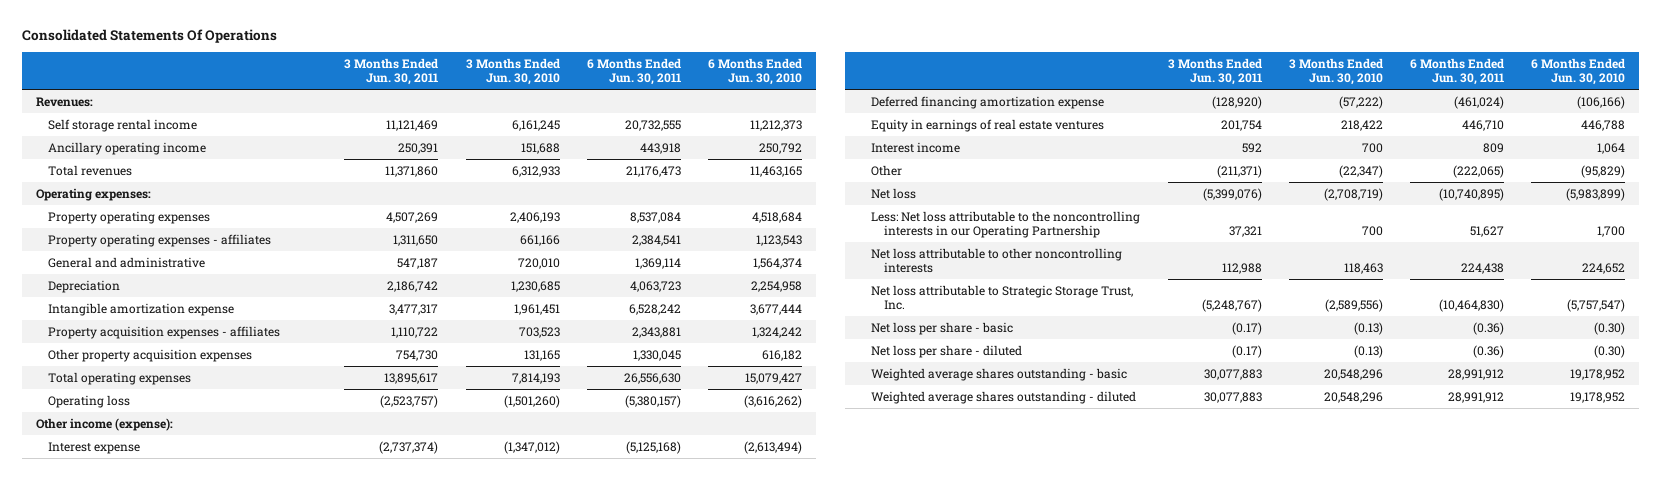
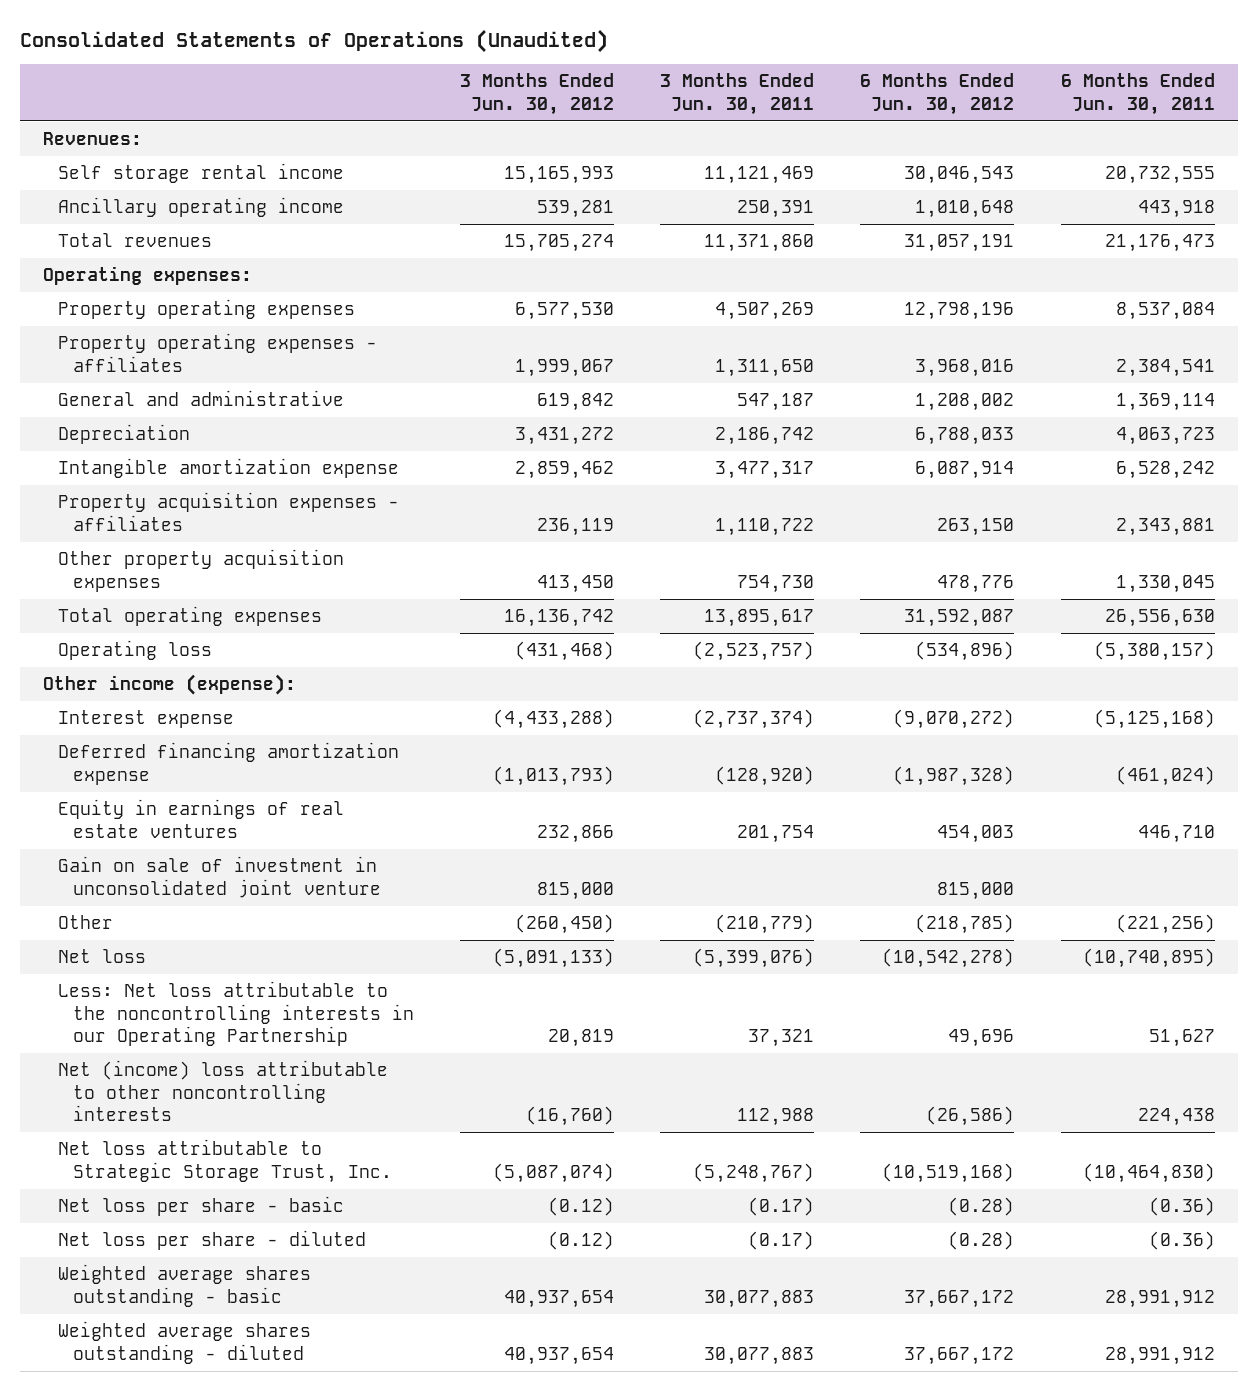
[22,29,278,44] Consolidated Statements Of Operations -> [19,28,608,53] Consolidated Statements of Operations (Unaudited)
[465,57,560,86] 3 Months Ended Jun. 30, 2010 -> none
[708,57,803,86] 6 Months Ended Jun. 30, 2010 -> none
none -> [460,73,615,115] 3 Months Ended Jun. 30, 2012
none -> [860,73,1015,115] 6 Months Ended Jun. 30, 2012
[871,141,961,153] Interest income -> none
none -> [57,856,382,898] Gain on sale of investment in unconsolidated joint venture
[1216,164,1262,178] (211,371) -> [715,914,815,935] (210,779)
[1453,164,1505,178] (222,065) -> [1115,914,1215,935] (221,256)
[871,247,1123,274] Net loss attributable to other noncontrolling interests -> [57,1060,388,1122] Net (income) loss attributable to other noncontrolling interests

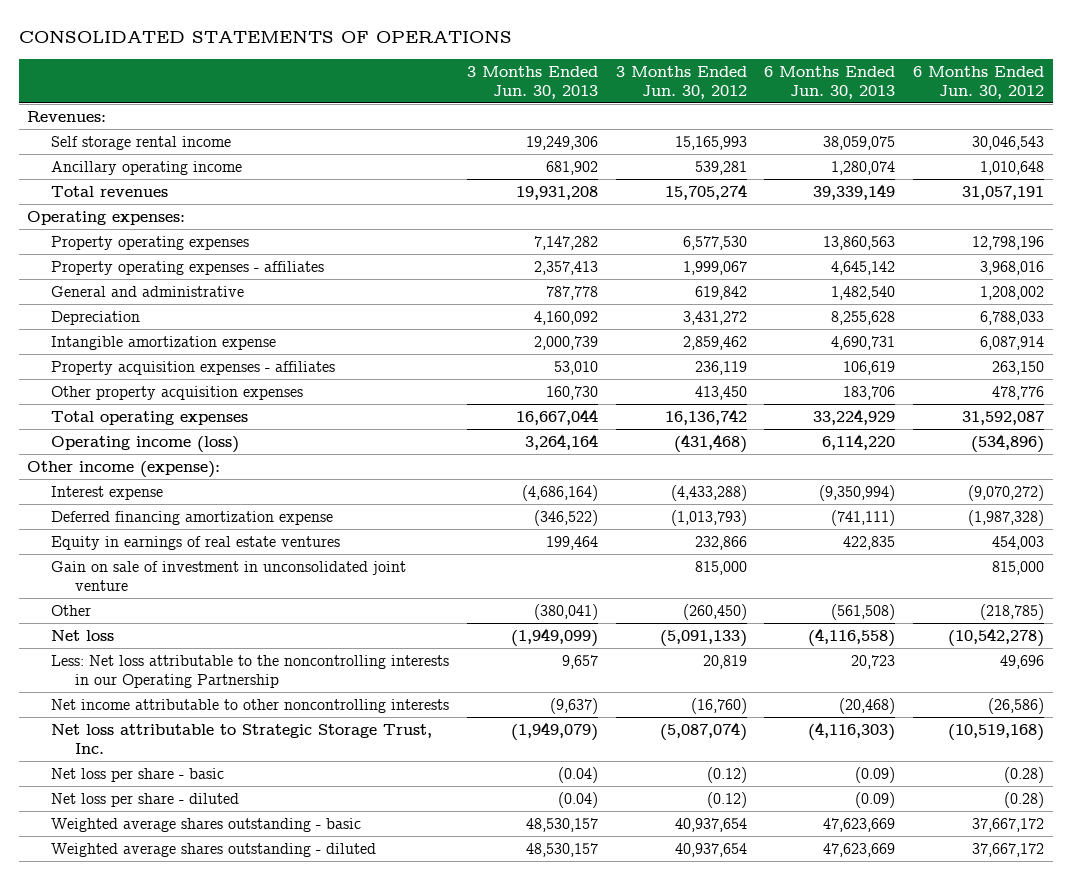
[19,28,608,53] Consolidated Statements of Operations (Unaudited) -> [18,30,512,44] CONSOLIDATED STATEMENTS OF OPERATIONS
[660,73,815,115] 3 Months Ended Jun. 30, 2011 -> none
[1060,73,1215,115] 6 Months Ended Jun. 30, 2011 -> none
none -> [466,65,598,99] 3 Months Ended Jun. 30, 2013
none -> [764,65,896,99] 6 Months Ended Jun. 30, 2013
[57,640,212,661] Operating loss -> [51,436,240,454] Operating income (loss)
[57,1060,388,1122] Net (income) loss attributable to other noncontrolling interests -> [51,699,450,714] Net income attributable to other noncontrolling interests

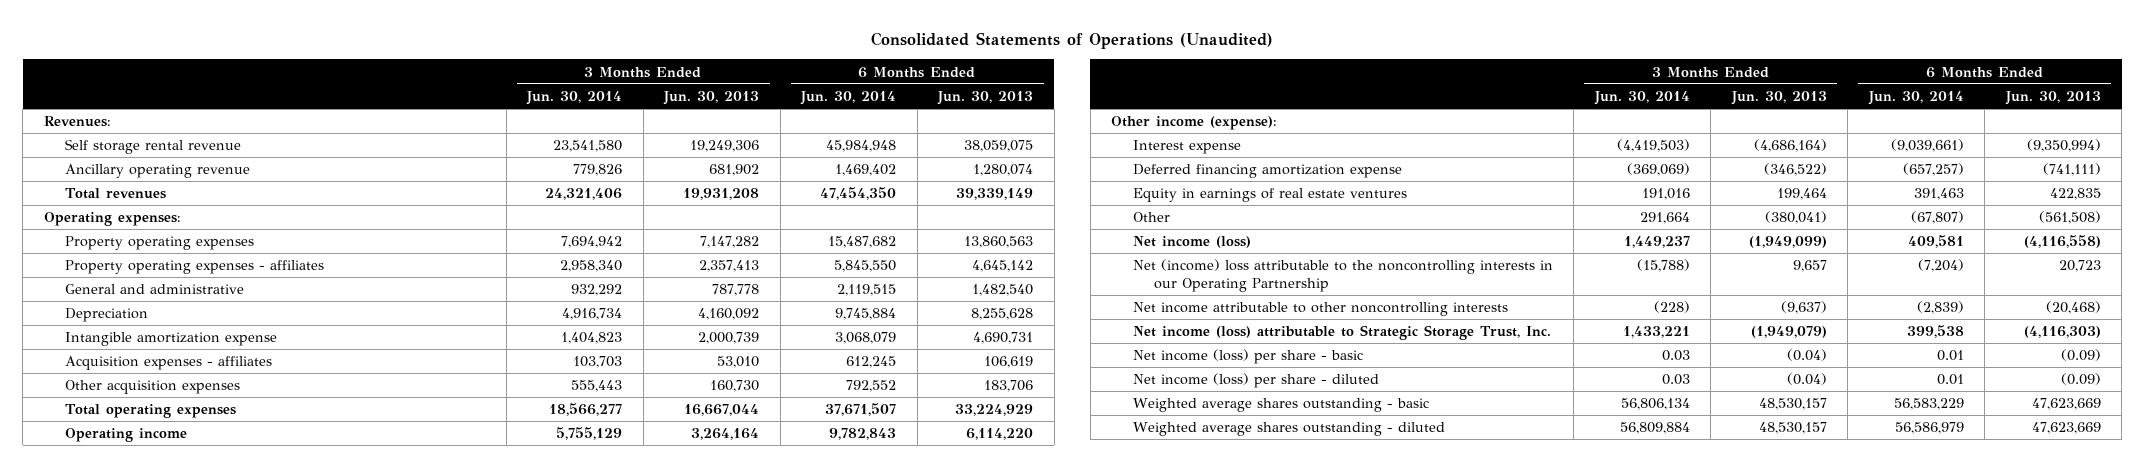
[18,30,512,44] CONSOLIDATED STATEMENTS OF OPERATIONS -> [871,32,1274,50] Consolidated Statements of Operations (Unaudited)
[615,65,747,99] 3 Months Ended Jun. 30, 2012 -> none
[912,65,1044,99] 6 Months Ended Jun. 30, 2012 -> none
none -> [526,91,623,106] Jun. 30, 2014
none -> [800,91,897,106] Jun. 30, 2014
[51,136,232,151] Self storage rental income -> [65,139,242,155] Self storage rental revenue
[51,161,243,176] Ancillary operating income -> [65,164,251,179] Ancillary operating revenue
[51,361,336,376] Property acquisition expenses - affiliates -> [65,356,273,371] Acquisition expenses - affiliates
[51,386,304,401] Other property acquisition expenses -> [65,380,241,395] Other acquisition expenses
[51,436,240,454] Operating income (loss) -> [65,428,188,443] Operating income
[51,561,407,591] Gain on sale of investment in unconsolidated joint venture -> none
[51,630,115,642] Net loss -> [1132,236,1251,249] Net income (loss)
[51,655,450,688] Less: Net loss attributable to the noncontrolling interests in our Operating Partnership -> [1132,259,1553,292] Net (income) loss attributable to the noncontrolling interests in our Operating Partnership
[51,724,433,754] Net loss attributable to Strategic Storage Trust, Inc. -> [1132,325,1551,341] Net income (loss) attributable to Strategic Storage Trust, Inc.
[51,768,225,783] Net loss per share - basic -> [1132,349,1363,365] Net income (loss) per share - basic
[51,793,240,808] Net loss per share - diluted -> [1132,373,1379,389] Net income (loss) per share - diluted

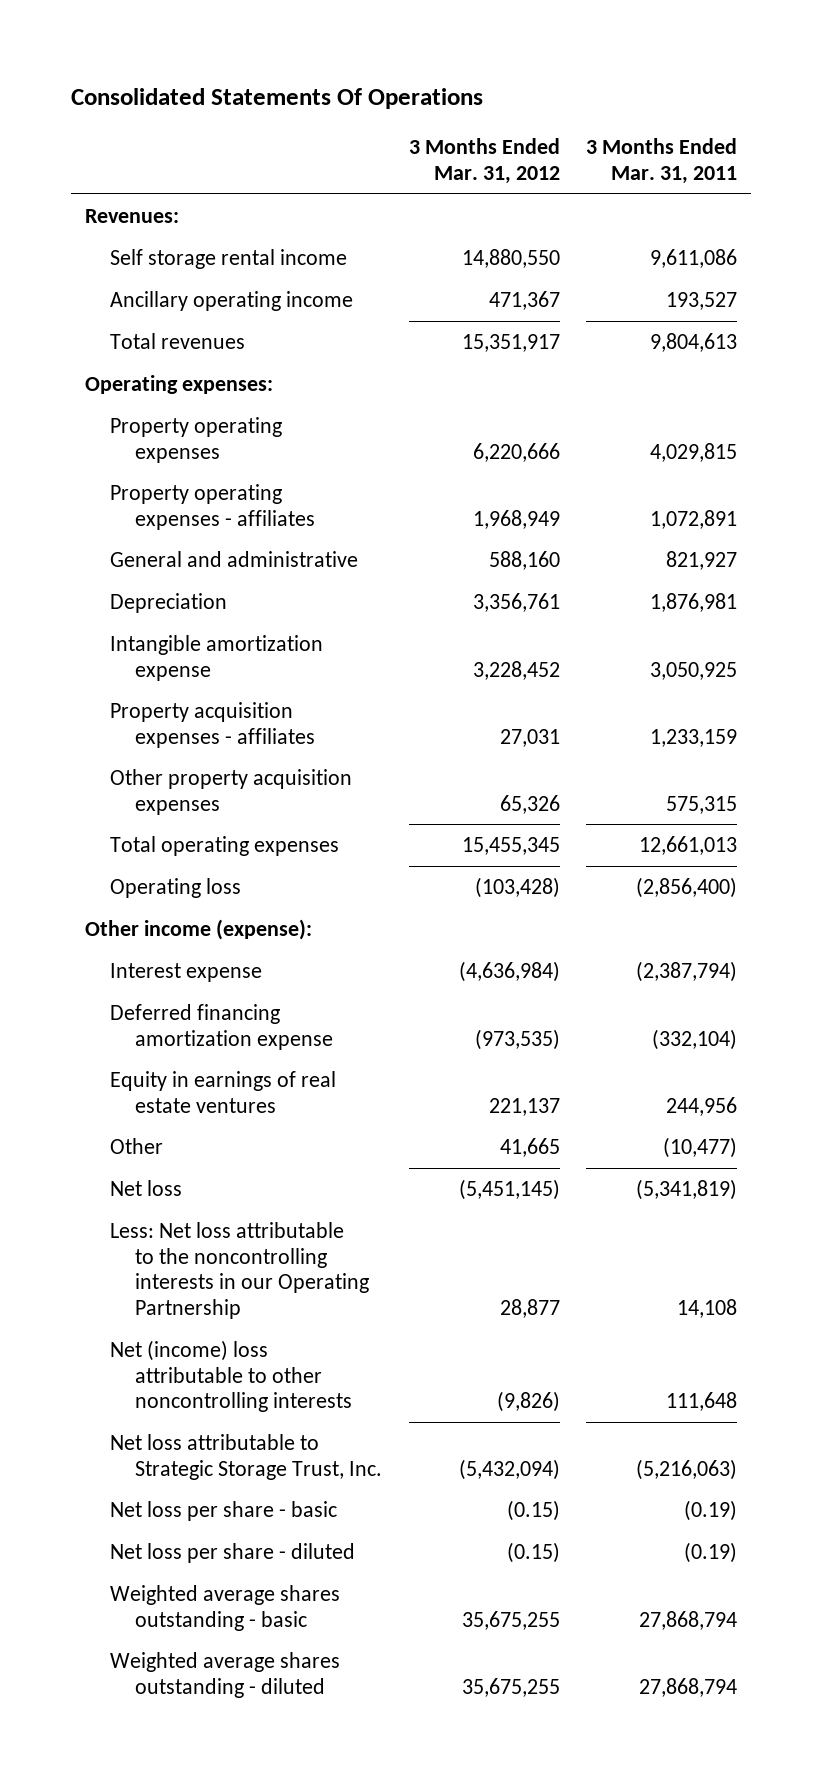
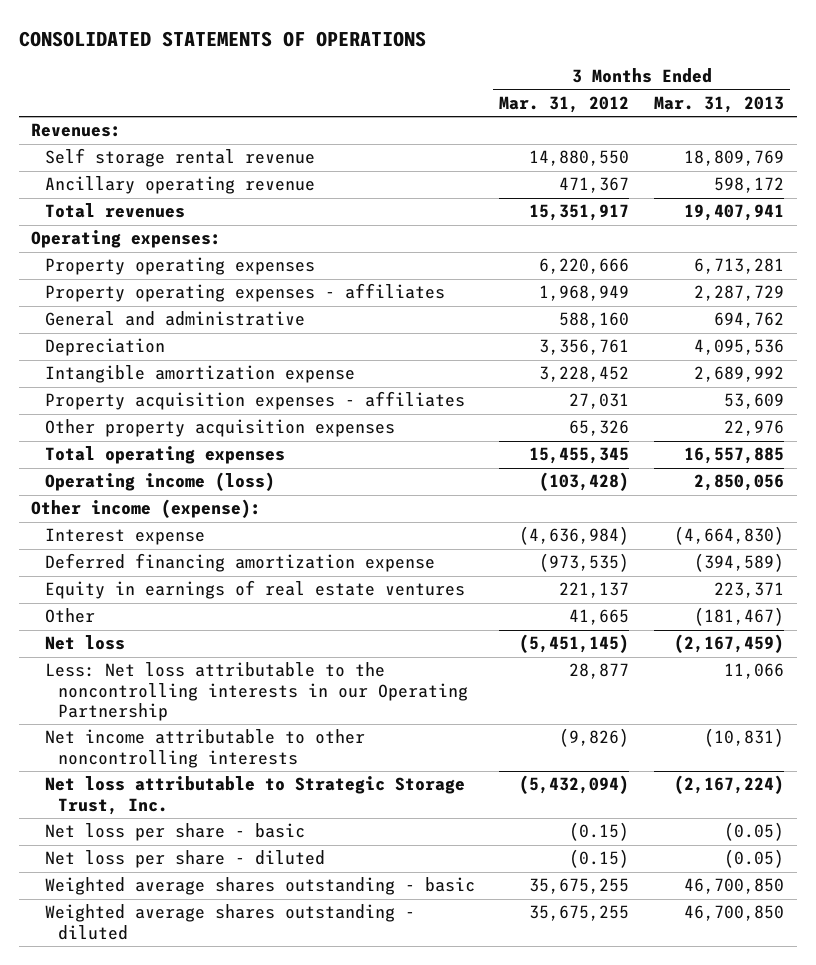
[71,87,484,109] Consolidated Statements Of Operations -> [19,30,427,47] CONSOLIDATED STATEMENTS OF OPERATIONS
[586,138,738,185] 3 Months Ended Mar. 31, 2011 -> none
none -> [654,95,785,113] Mar. 31, 2013
[109,248,347,269] Self storage rental income -> [44,148,315,168] Self storage rental revenue
[109,290,353,311] Ancillary operating income -> [44,176,315,195] Ancillary operating revenue
[109,877,241,898] Operating loss -> [44,472,275,492] Operating income (loss)
[109,1339,352,1413] Net (income) loss attributable to other noncontrolling interests -> [44,729,365,768] Net income attributable to other noncontrolling interests

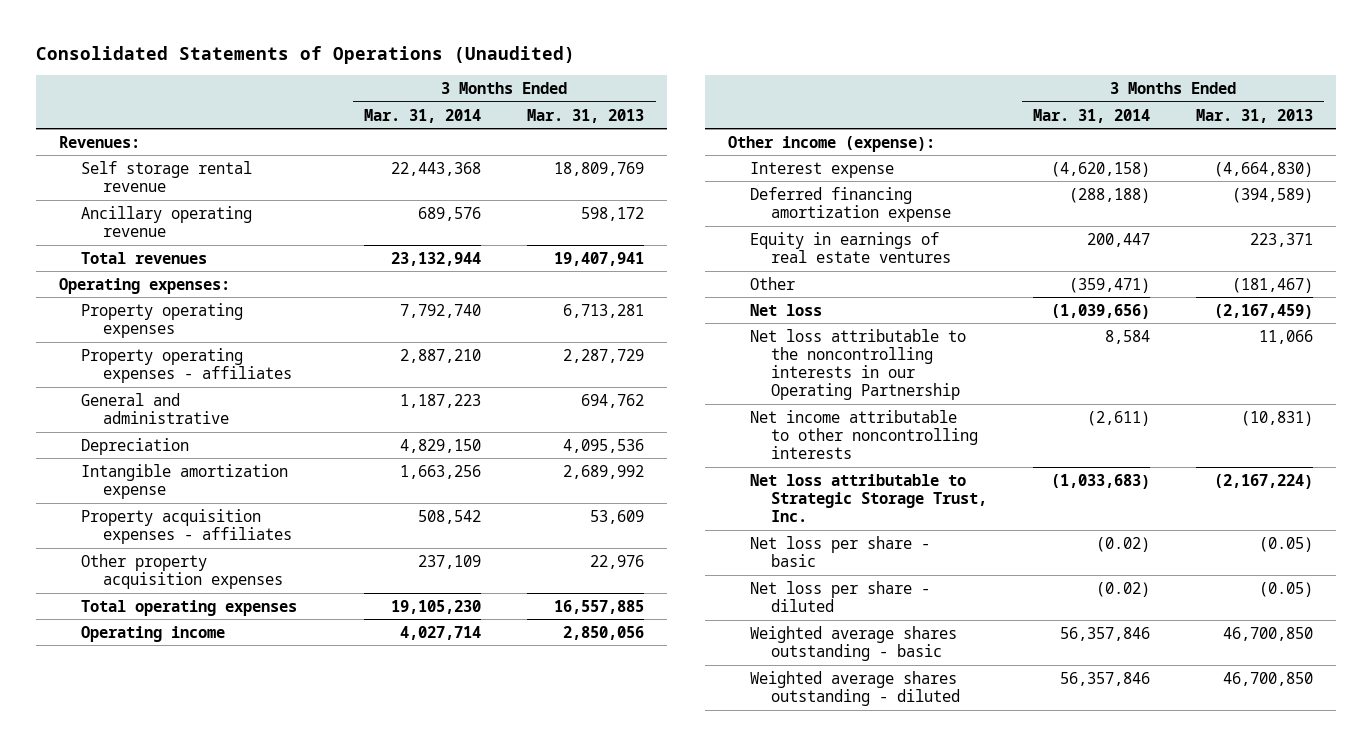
[19,30,427,47] CONSOLIDATED STATEMENTS OF OPERATIONS -> [36,46,576,65] Consolidated Statements of Operations (Unaudited)
[499,95,630,113] Mar. 31, 2012 -> none
none -> [364,108,482,123] Mar. 31, 2014
[44,472,275,492] Operating income (loss) -> [80,625,225,642] Operating income
[44,662,468,722] Less: Net loss attributable to the noncontrolling interests in our Operating Partnership -> [749,328,966,401] Net loss attributable to the noncontrolling interests in our Operating Partnership

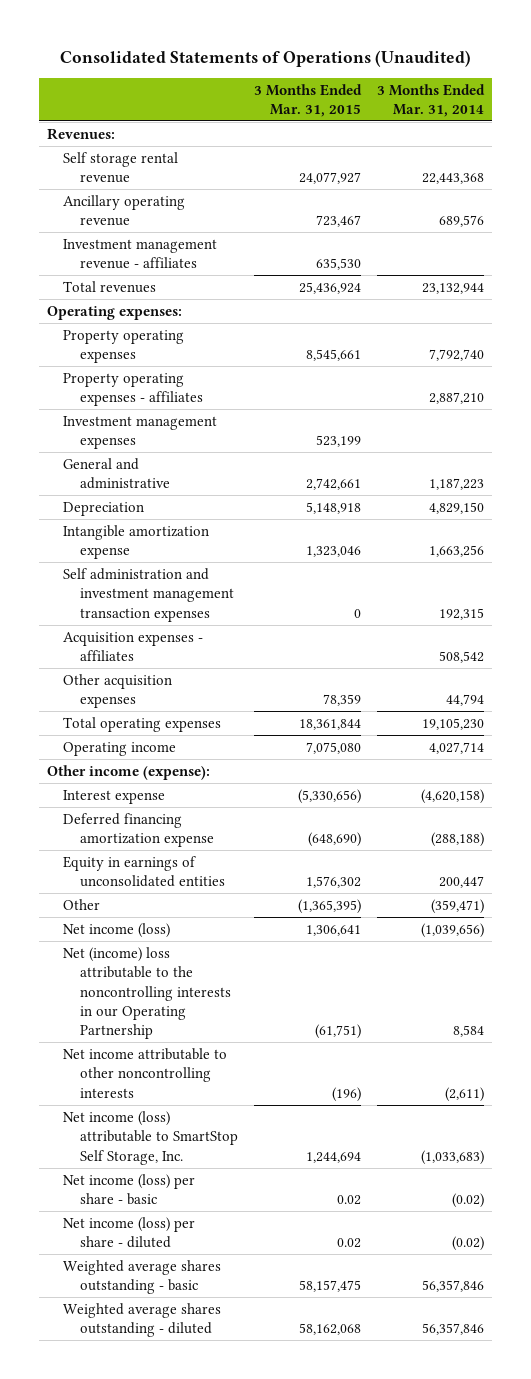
[527,108,645,123] Mar. 31, 2013 -> none
none -> [253,83,362,118] 3 Months Ended Mar. 31, 2015
none -> [63,238,218,270] Investment management revenue - affiliates
none -> [63,415,218,450] Investment management expenses
none -> [63,567,234,622] Self administration and investment management transaction expenses
[80,508,292,544] Property acquisition expenses - affiliates -> [63,631,204,662] Acquisition expenses - affiliates
[80,553,283,589] Other property acquisition expenses -> [63,673,173,709] Other acquisition expenses
[418,554,482,569] 237,109 -> [446,694,485,707] 44,794
[749,231,952,263] Equity in earnings of real estate ventures -> [63,855,225,888] Equity in earnings of unconsolidated entities
[749,303,822,316] Net loss -> [63,922,171,938] Net income (loss)
[749,328,966,401] Net loss attributable to the noncontrolling interests in our Operating Partnership -> [63,946,231,1040] Net (income) loss attributable to the noncontrolling interests in our Operating Partnership
[749,473,988,523] Net loss attributable to Strategic Storage Trust, Inc. -> [63,1110,238,1165] Net income (loss) attributable to SmartStop Self Storage, Inc.
[749,535,930,567] Net loss per share - basic -> [63,1173,196,1206] Net income (loss) per share - basic
[749,580,930,612] Net loss per share - diluted -> [63,1216,196,1249] Net income (loss) per share - diluted

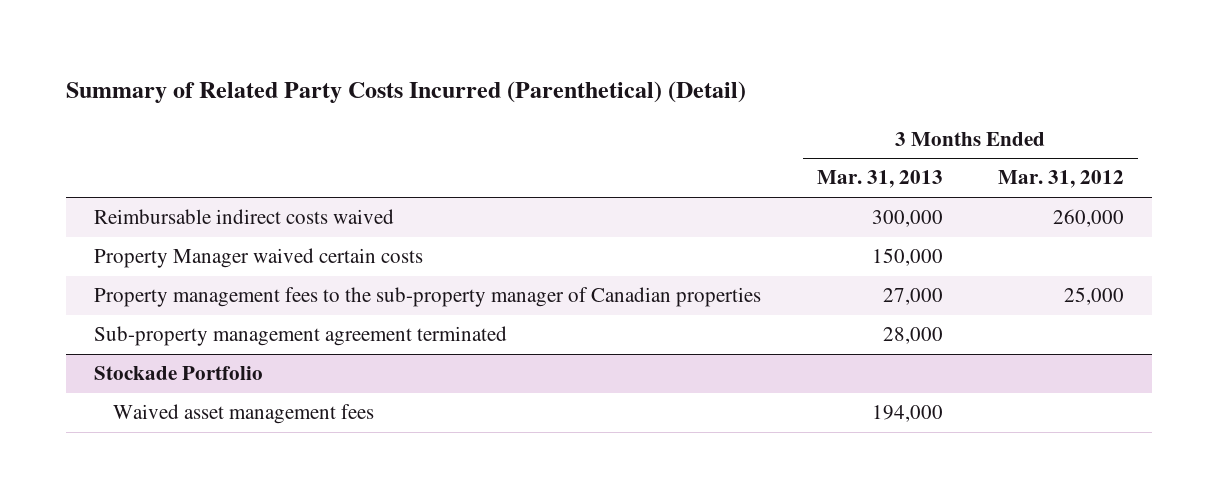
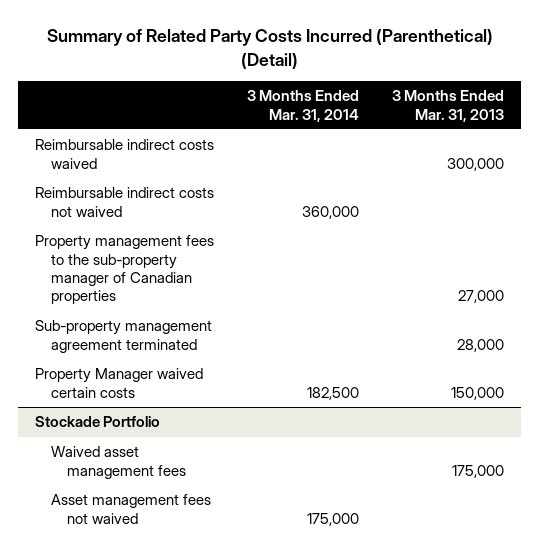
[998,170,1125,189] Mar. 31, 2012 -> none
none -> [247,90,360,122] 3 Months Ended Mar. 31, 2014
none -> [34,187,214,217] Reimbursable indirect costs not waived
[93,248,423,269] Property Manager waived certain costs -> [34,368,203,398] Property Manager waived certain costs
[871,405,943,423] 194,000 -> [452,464,505,478] 175,000
none -> [50,494,211,524] Asset management fees not waived

